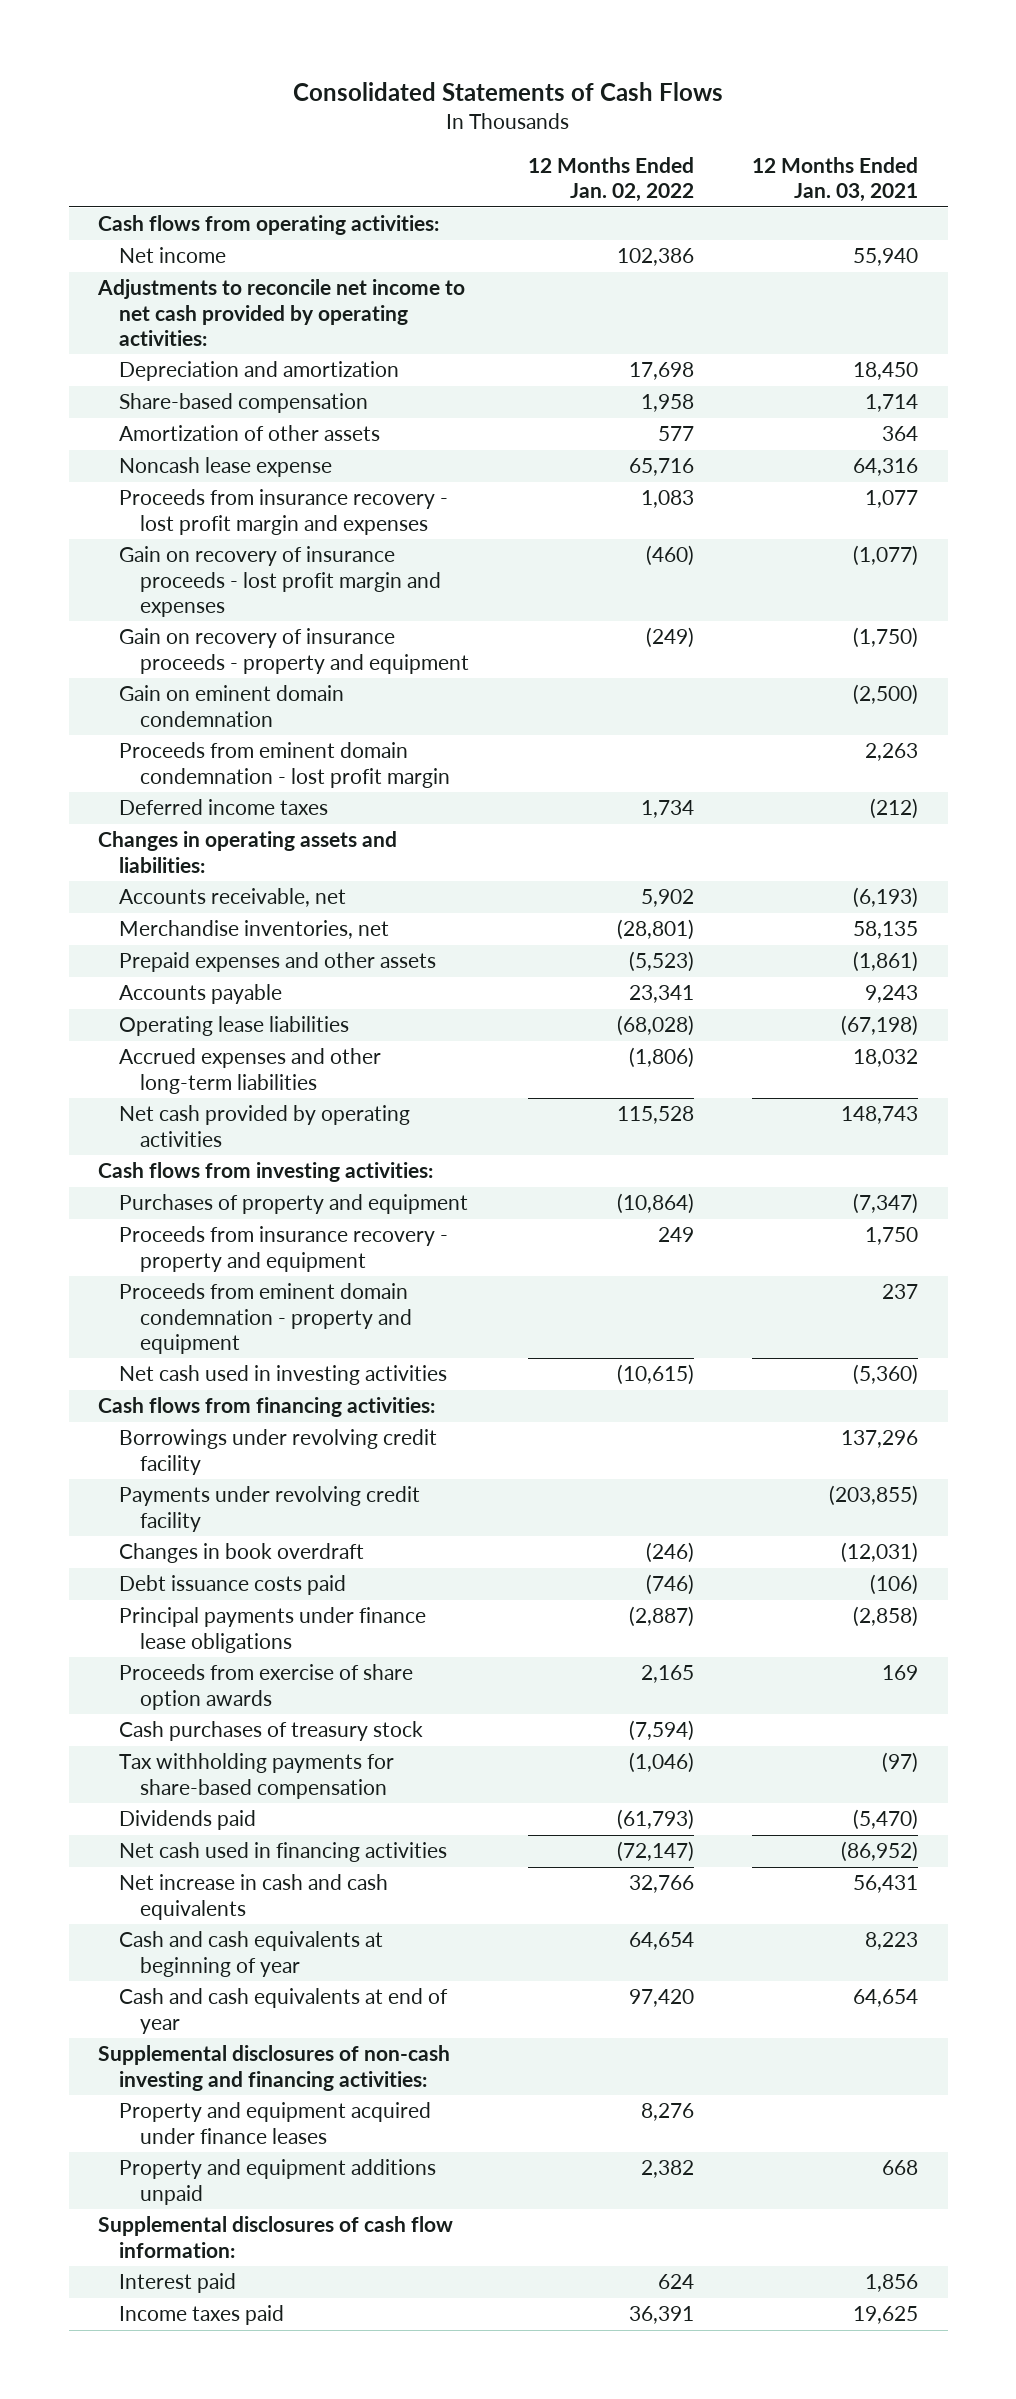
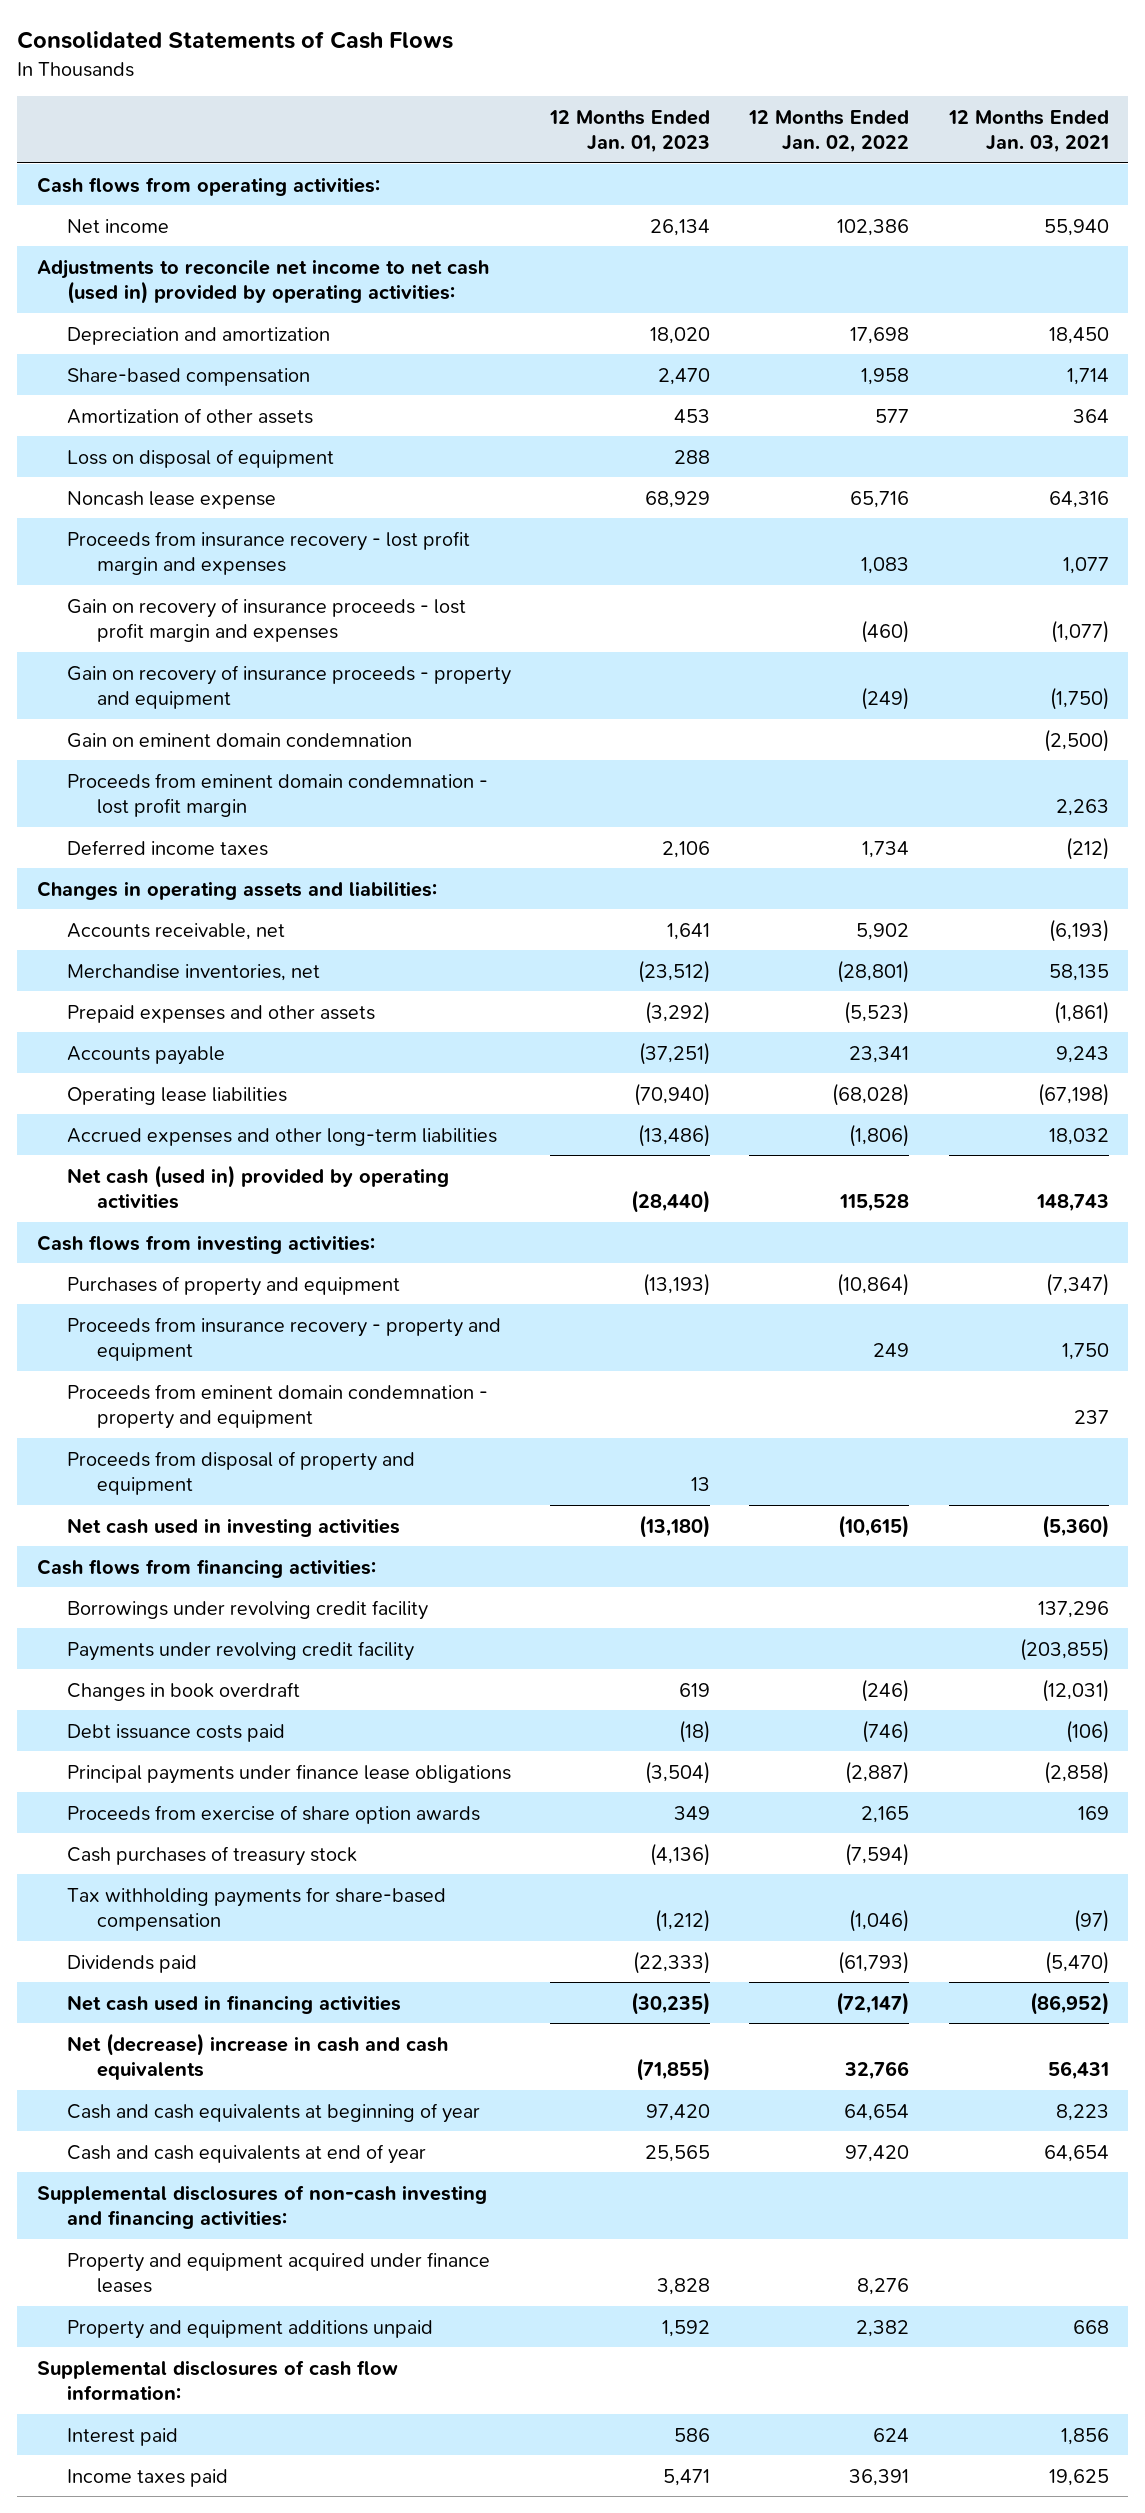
none -> [549,109,711,154] 12 Months Ended Jan. 01, 2023
[96,279,465,346] Adjustments to reconcile net income to net cash provided by operating activities: -> [36,258,489,305] Adjustments to reconcile net income to net cash (used in) provided by operating activities:
none -> [66,448,334,468] Loss on disposal of equipment
[118,1105,410,1147] Net cash provided by operating activities -> [66,1164,449,1210] Net cash (used in) provided by operating activities
none -> [66,1450,415,1496] Proceeds from disposal of property and equipment
[118,1874,388,1920] Net increase in cash and cash equivalents -> [66,2032,448,2081] Net (decrease) increase in cash and cash equivalents

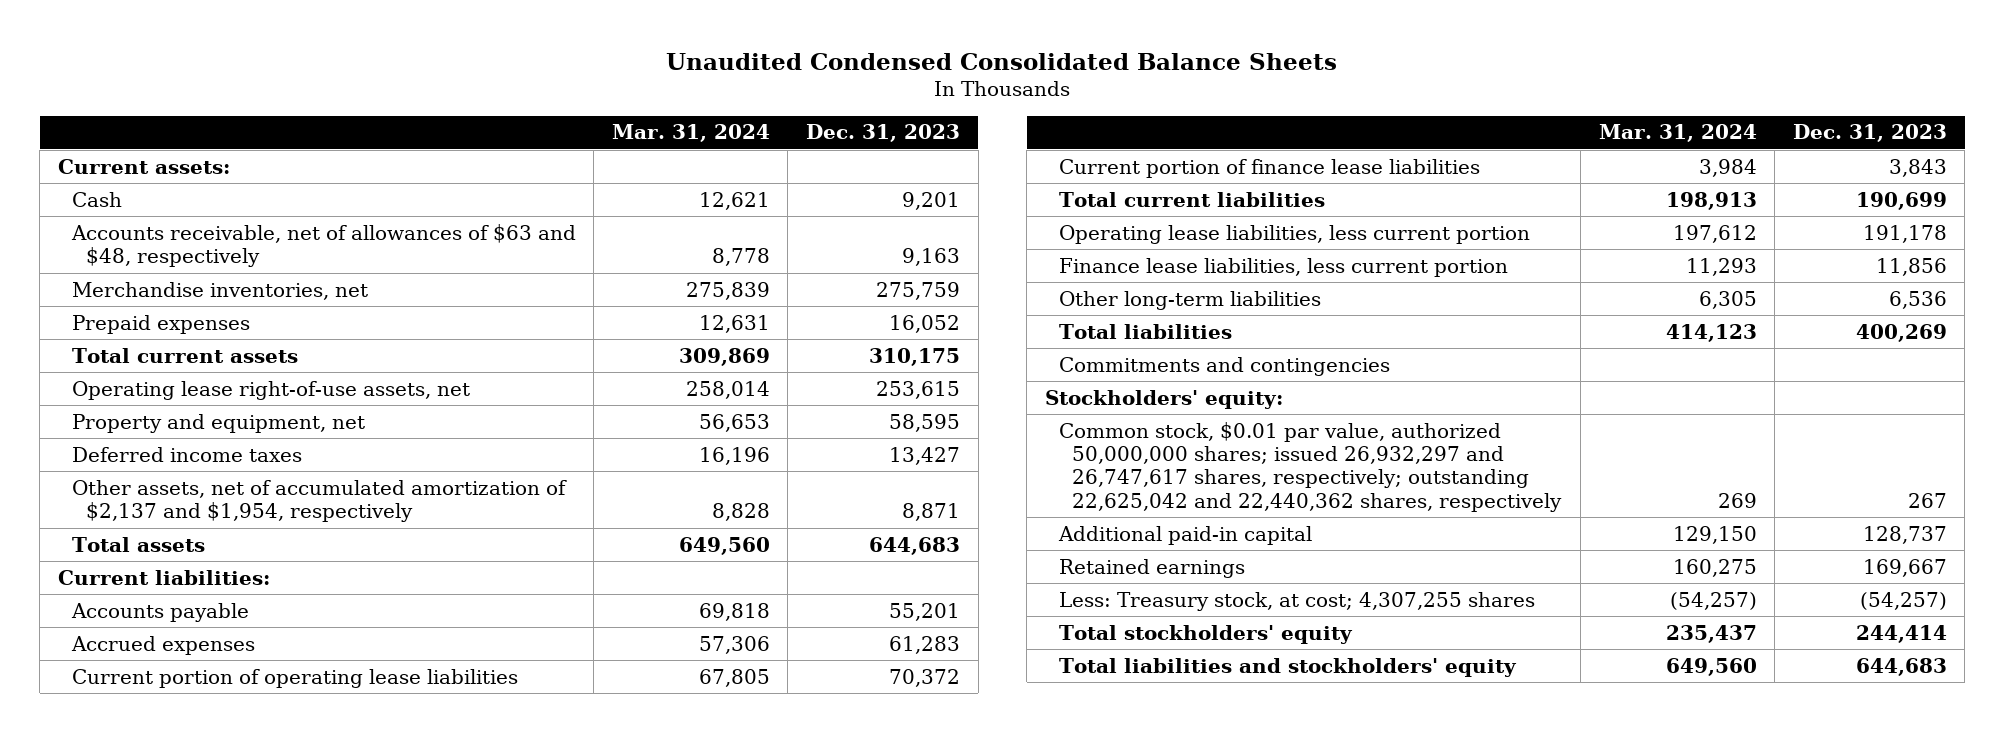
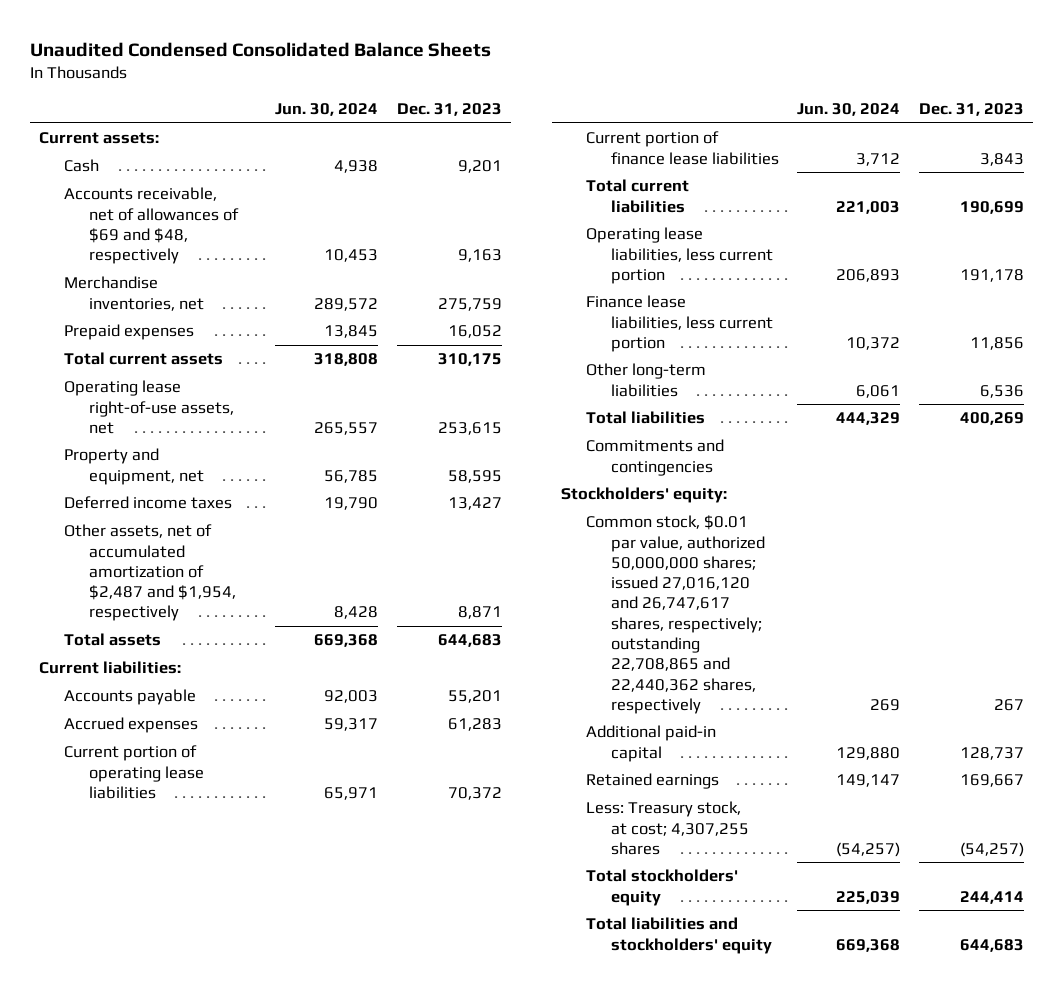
[611,124,770,143] Mar. 31, 2024 -> none
none -> [275,103,379,117] Jun. 30, 2024
[70,223,576,268] Accounts receivable, net of allowances of $63 and $48, respectively -> [64,187,239,265] Accounts receivable, net of allowances of $69 and $48, respectively
[71,479,567,523] Other assets, net of accumulated amortization of $2,137 and $1,954, respectively -> [64,524,236,622] Other assets, net of accumulated amortization of $2,487 and $1,954, respectively
[1058,421,1563,512] Common stock, $0.01 par value, authorized 50,000,000 shares; issued 26,932,297 and 26,747,617 shares, respectively; outstanding 22,625,042 and 22,440,362 shares, respectively -> [586,515,765,714] Common stock, $0.01 par value, authorized 50,000,000 shares; issued 27,016,120 and 26,747,617 shares, respectively; outstanding 22,708,865 and 22,440,362 shares, respectively

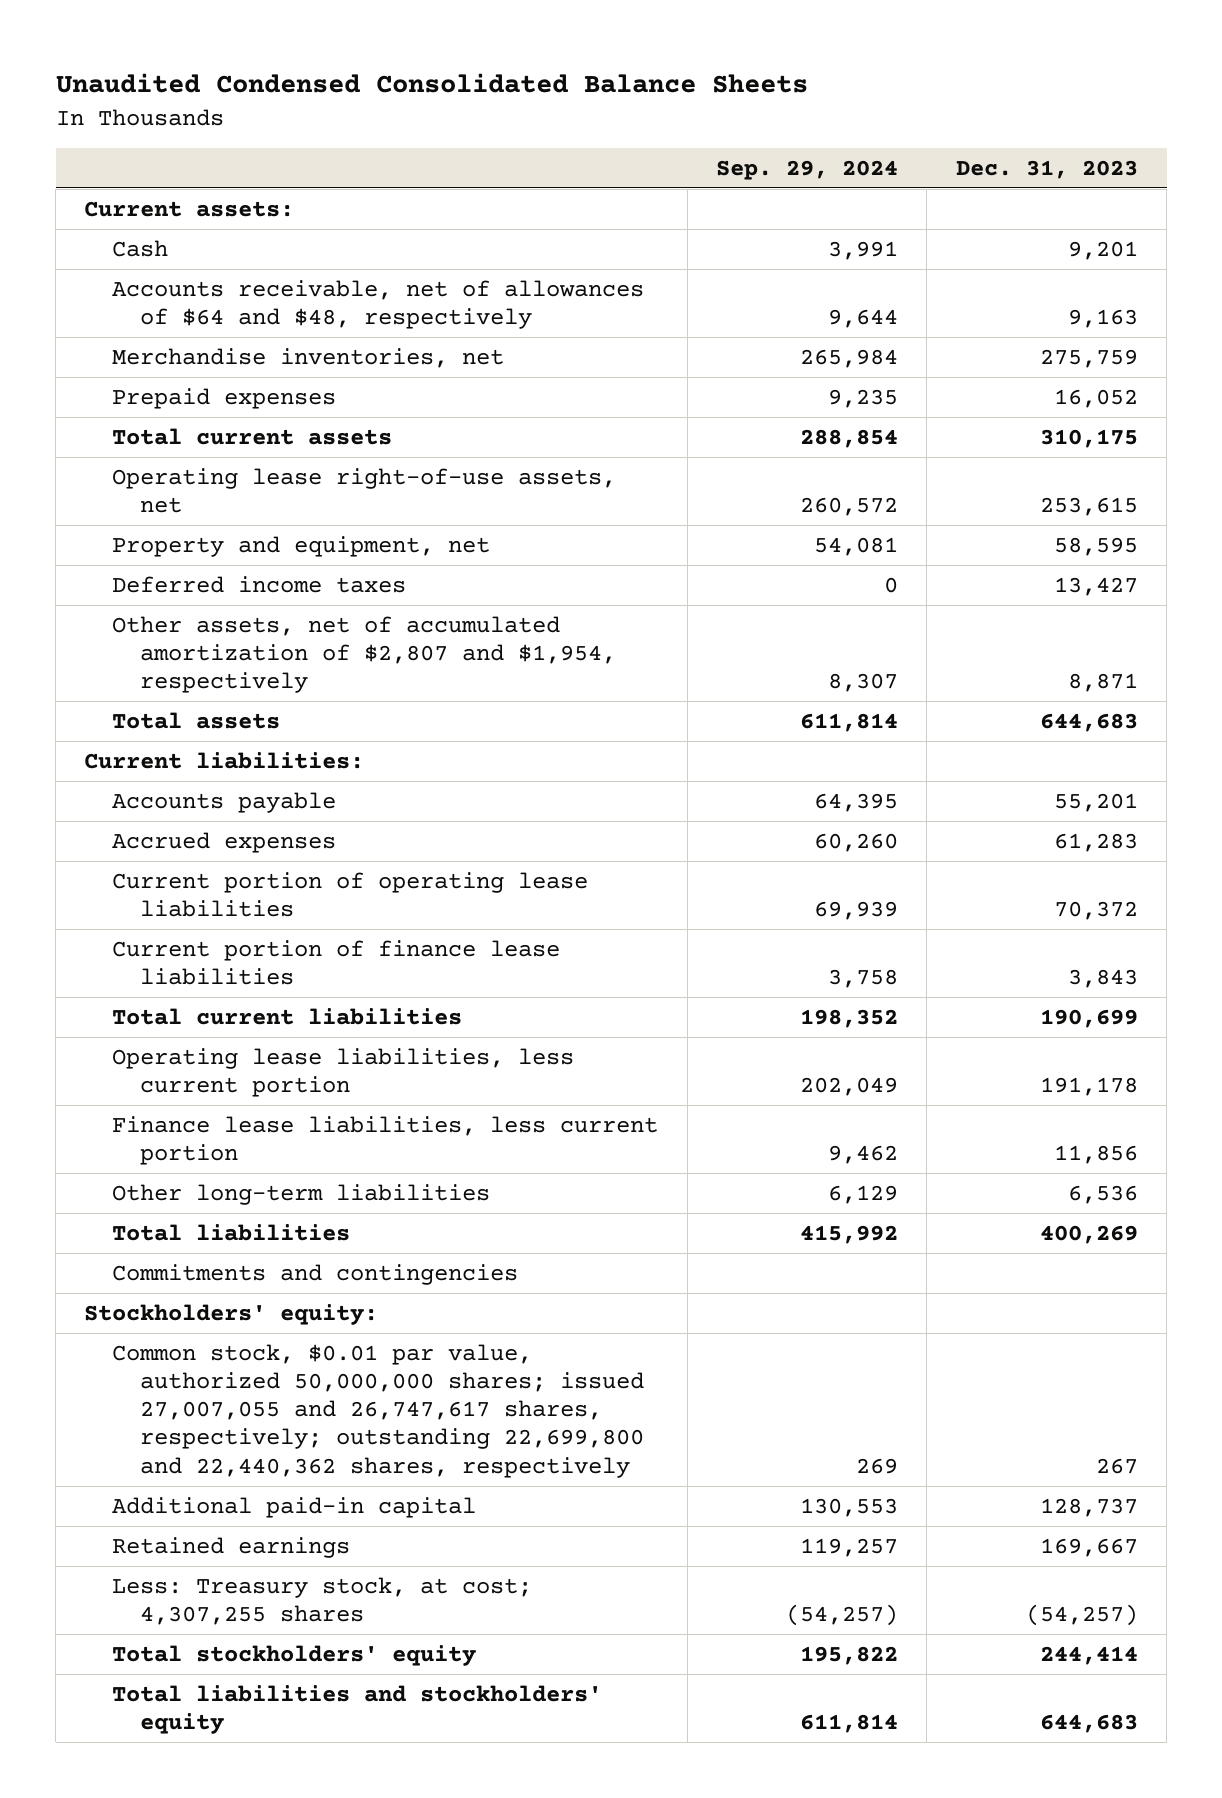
[275,103,379,117] Jun. 30, 2024 -> none
none -> [716,160,899,181] Sep. 29, 2024
[64,187,239,265] Accounts receivable, net of allowances of $69 and $48, respectively -> [112,279,645,329] Accounts receivable, net of allowances of $64 and $48, respectively
[64,524,236,622] Other assets, net of accumulated amortization of $2,487 and $1,954, respectively -> [112,615,617,694] Other assets, net of accumulated amortization of $2,807 and $1,954, respectively
[586,515,765,714] Common stock, $0.01 par value, authorized 50,000,000 shares; issued 27,016,120 and 26,747,617 shares, respectively; outstanding 22,708,865 and 22,440,362 shares, respectively -> [112,1343,645,1478] Common stock, $0.01 par value, authorized 50,000,000 shares; issued 27,007,055 and 26,747,617 shares, respectively; outstanding 22,699,800 and 22,440,362 shares, respectively

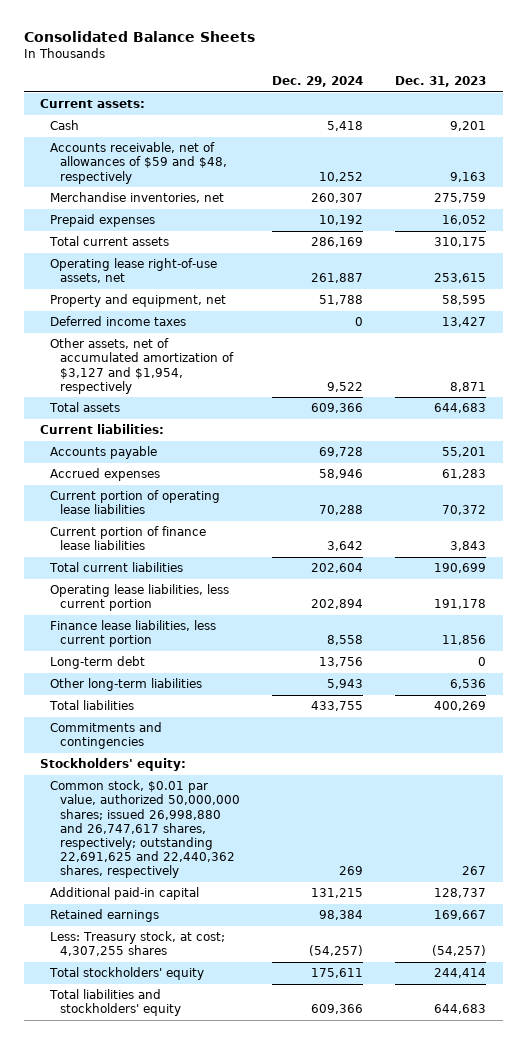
[55,73,808,94] Unaudited Condensed Consolidated Balance Sheets -> [23,31,255,43] Consolidated Balance Sheets
[716,160,899,181] Sep. 29, 2024 -> none
none -> [272,76,364,88] Dec. 29, 2024
[112,279,645,329] Accounts receivable, net of allowances of $64 and $48, respectively -> [49,142,227,184] Accounts receivable, net of allowances of $59 and $48, respectively
[112,615,617,694] Other assets, net of accumulated amortization of $2,807 and $1,954, respectively -> [49,338,234,394] Other assets, net of accumulated amortization of $3,127 and $1,954, respectively
none -> [49,656,145,670] Long-term debt
[112,1343,645,1478] Common stock, $0.01 par value, authorized 50,000,000 shares; issued 27,007,055 and 26,747,617 shares, respectively; outstanding 22,699,800 and 22,440,362 shares, respectively -> [49,780,240,879] Common stock, $0.01 par value, authorized 50,000,000 shares; issued 26,998,880 and 26,747,617 shares, respectively; outstanding 22,691,625 and 22,440,362 shares, respectively

